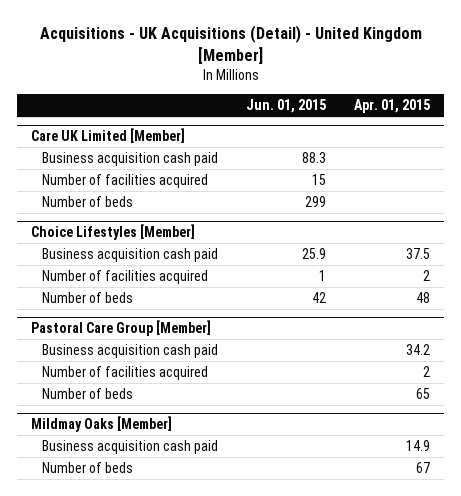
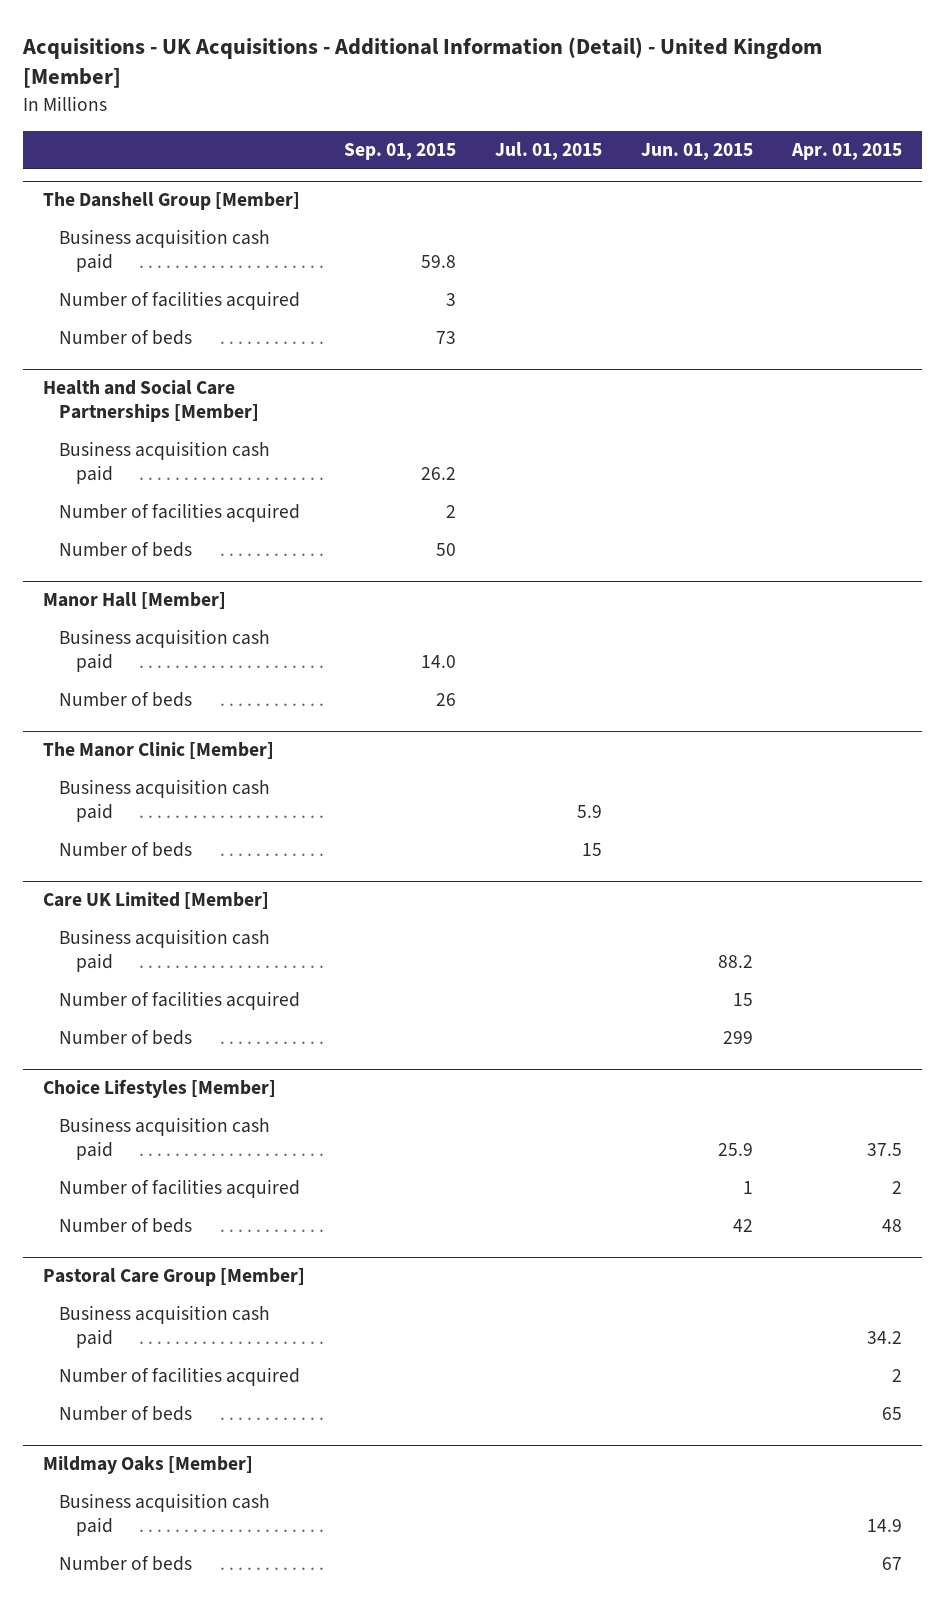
[39,25,422,65] Acquisitions - UK Acquisitions (Detail) - United Kingdom [Member] -> [22,36,823,89] Acquisitions - UK Acquisitions - Additional Information (Detail) - United Kingdom [Member]
none -> [343,142,456,160] Sep. 01, 2015
none -> [494,141,602,160] Jul. 01, 2015
none -> [42,192,300,211] The Danshell Group [Member]
none -> [59,229,271,273] Business acquisition cash paid
none -> [59,291,301,311] Number of facilities acquired
none -> [59,330,193,346] Number of beds
none -> [42,380,260,423] Health and Social Care Partnerships [Member]
none -> [59,441,271,485] Business acquisition cash paid
none -> [59,503,301,523] Number of facilities acquired
none -> [59,542,193,558] Number of beds
none -> [42,592,226,610] Manor Hall [Member]
none -> [59,629,271,673] Business acquisition cash paid
none -> [59,692,193,708] Number of beds
none -> [42,742,274,760] The Manor Clinic [Member]
none -> [59,779,271,823] Business acquisition cash paid
none -> [59,842,193,858] Number of beds
[301,151,326,163] 88.3 -> [717,955,753,969] 88.2

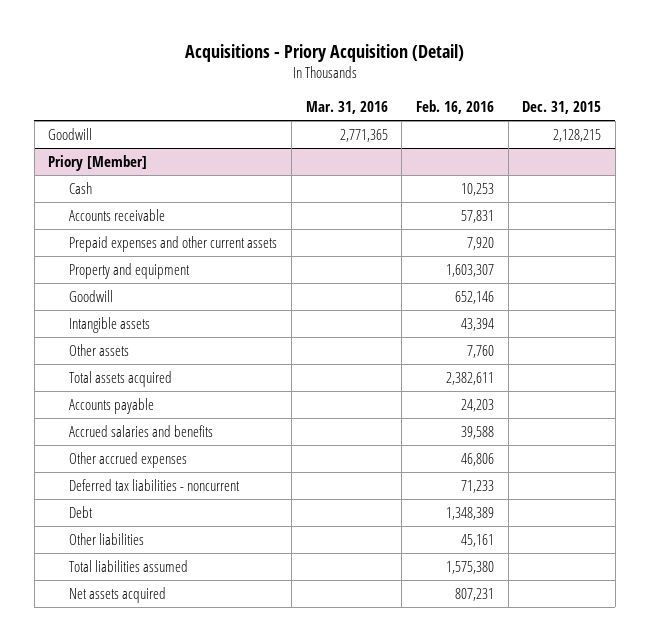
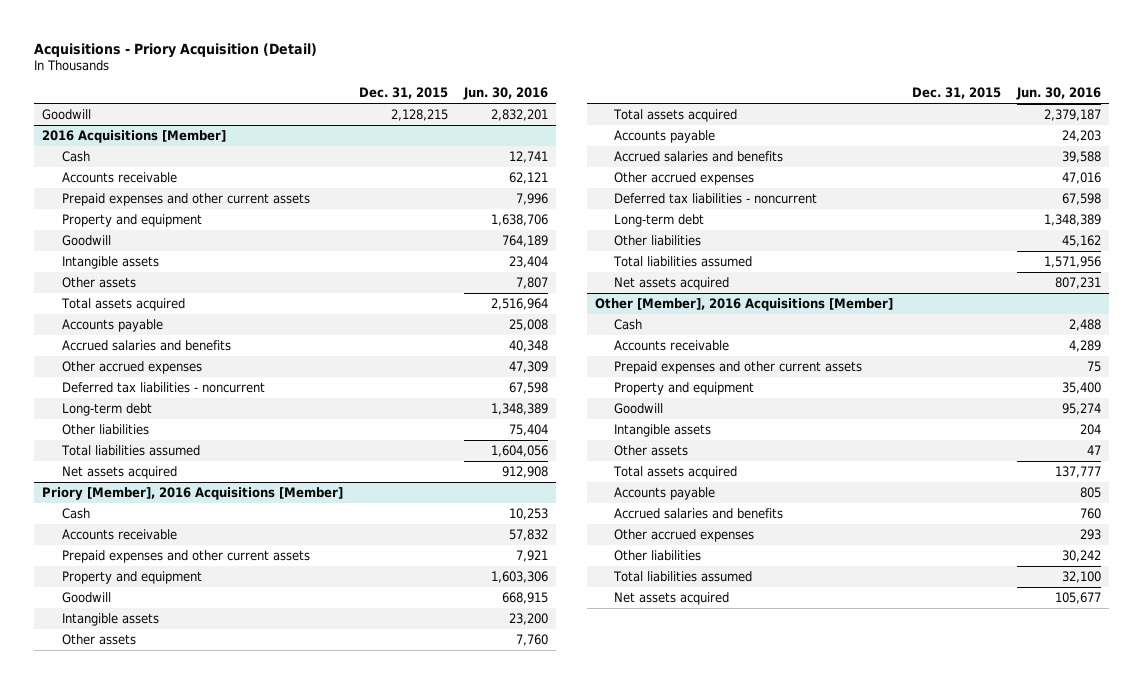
[305,101,388,115] Mar. 31, 2016 -> none
[415,100,494,115] Feb. 16, 2016 -> none
none -> [463,87,549,101] Jun. 30, 2016
none -> [42,129,227,143] 2016 Acquisitions [Member]
none -> [61,150,90,162] Cash
none -> [61,171,177,183] Accounts receivable
none -> [61,192,310,206] Prepaid expenses and other current assets
none -> [61,213,202,227] Property and equipment
none -> [61,234,111,246] Goodwill
none -> [61,255,159,269] Intangible assets
none -> [61,276,136,288] Other assets
none -> [60,297,185,311] Total assets acquired
none -> [61,318,163,332] Accounts payable
none -> [61,339,231,351] Accrued salaries and benefits
none -> [61,360,202,374] Other accrued expenses
none -> [61,381,265,393] Deferred tax liabilities - noncurrent
none -> [61,402,152,416] Long-term debt
none -> [61,423,149,435] Other liabilities
none -> [60,444,200,456] Total liabilities assumed
none -> [61,465,177,479] Net assets acquired
[48,154,148,171] Priory [Member] -> [42,486,344,500] Priory [Member], 2016 Acquisitions [Member]
[69,505,94,518] Debt -> [614,213,705,227] Long-term debt
none -> [595,297,894,311] Other [Member], 2016 Acquisitions [Member]
none -> [614,318,643,330] Cash
none -> [614,339,730,351] Accounts receivable
none -> [614,360,863,374] Prepaid expenses and other current assets
none -> [614,381,755,395] Property and equipment
none -> [614,402,664,414] Goodwill
none -> [614,423,712,437] Intangible assets
none -> [614,444,689,456] Other assets
none -> [613,465,738,479] Total assets acquired
none -> [614,486,716,500] Accounts payable
none -> [614,507,784,519] Accrued salaries and benefits
none -> [614,528,755,542] Other accrued expenses
none -> [614,549,702,561] Other liabilities
none -> [613,570,753,582] Total liabilities assumed
none -> [614,591,730,605] Net assets acquired

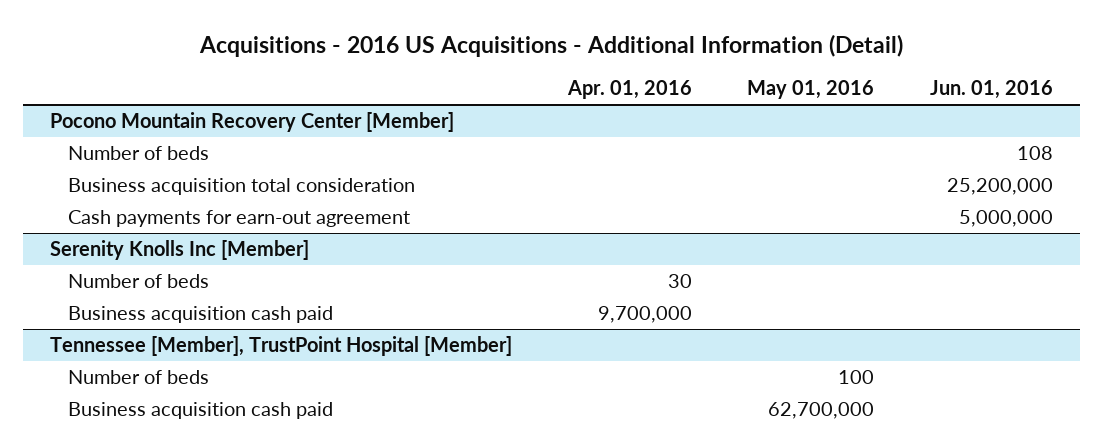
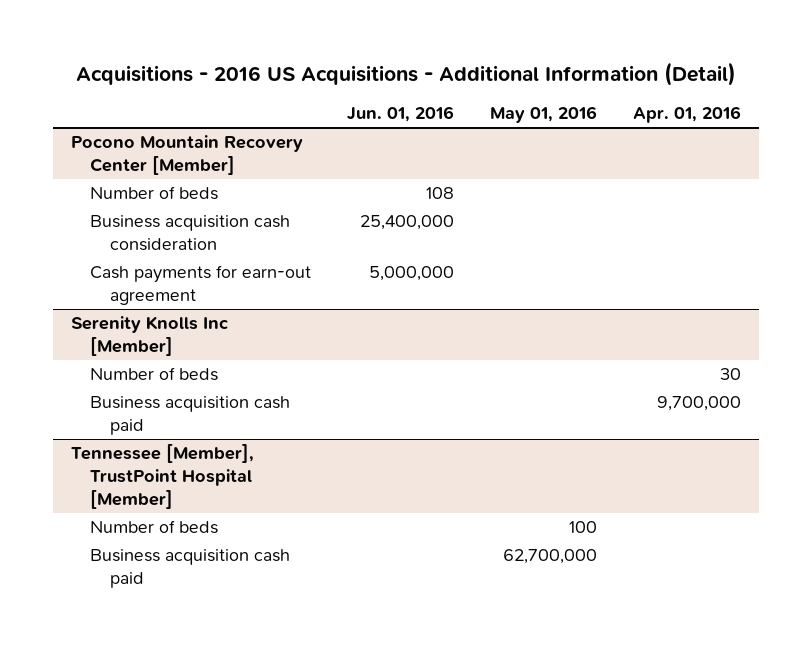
[68,177,416,195] Business acquisition total consideration -> [90,215,291,251] Business acquisition cash consideration
[946,177,1053,195] 25,200,000 -> [360,215,455,231] 25,400,000

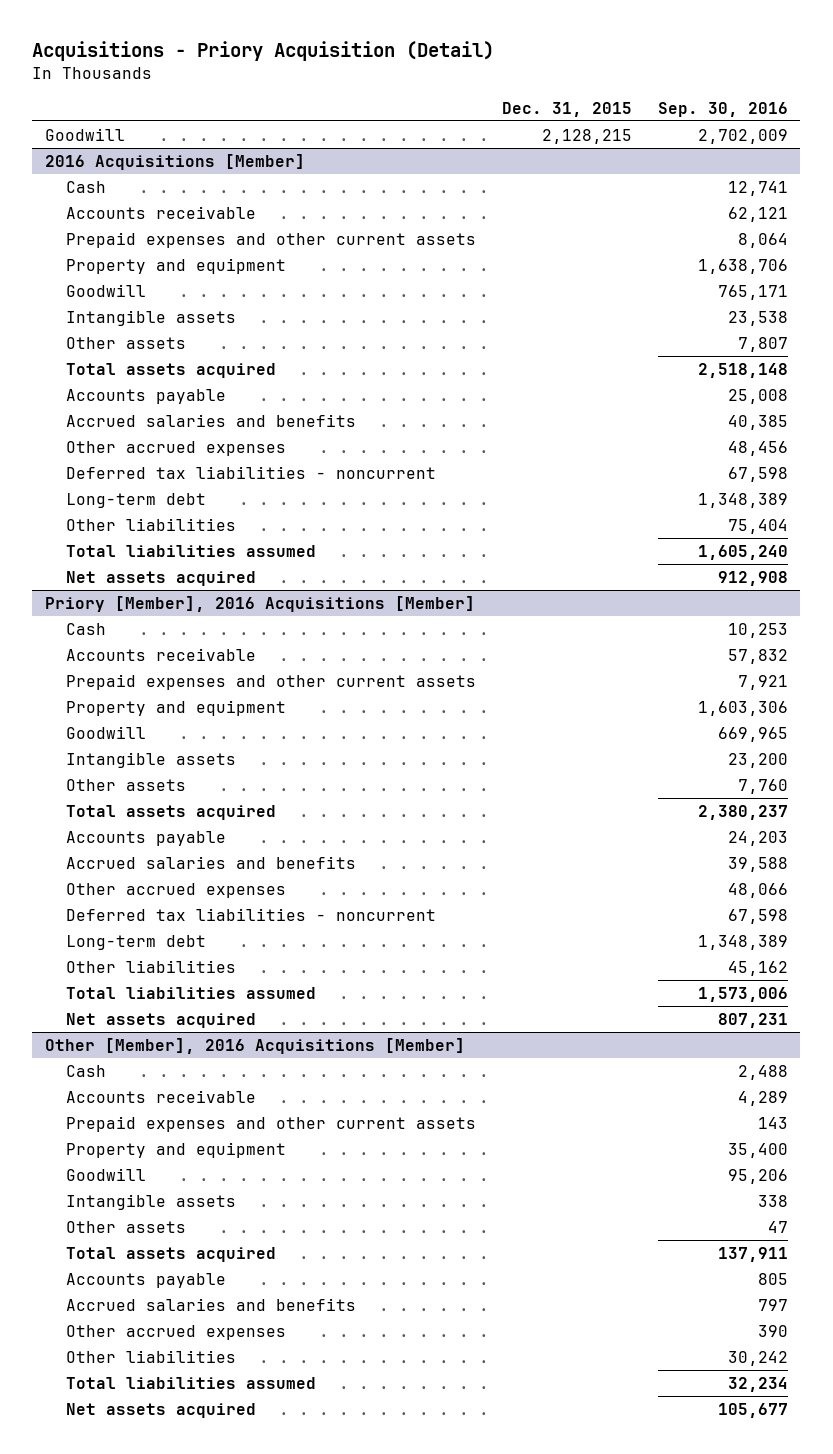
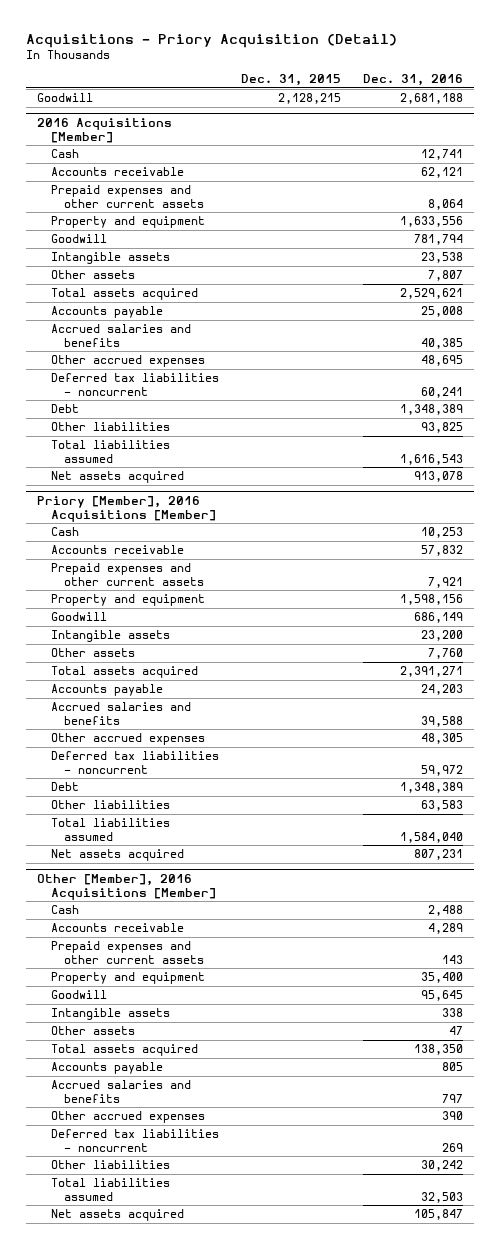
[657,101,788,117] Sep. 30, 2016 -> none
none -> [363,74,464,87] Dec. 31, 2016
[66,492,207,508] Long-term debt -> [50,404,79,414] Debt
[66,934,207,950] Long-term debt -> [50,782,79,792] Debt
none -> [50,1129,219,1152] Deferred tax liabilities - noncurrent

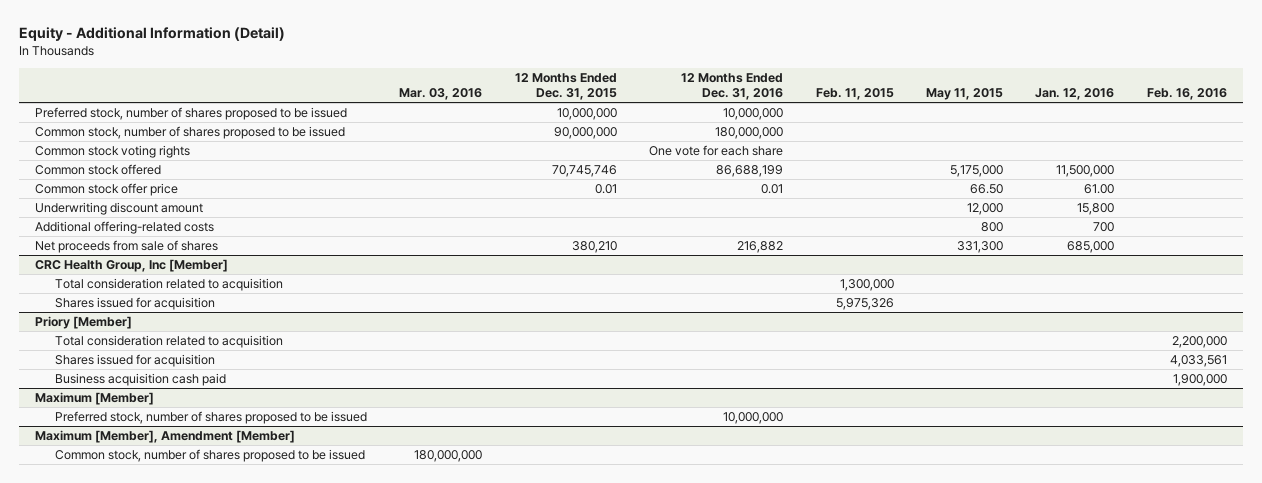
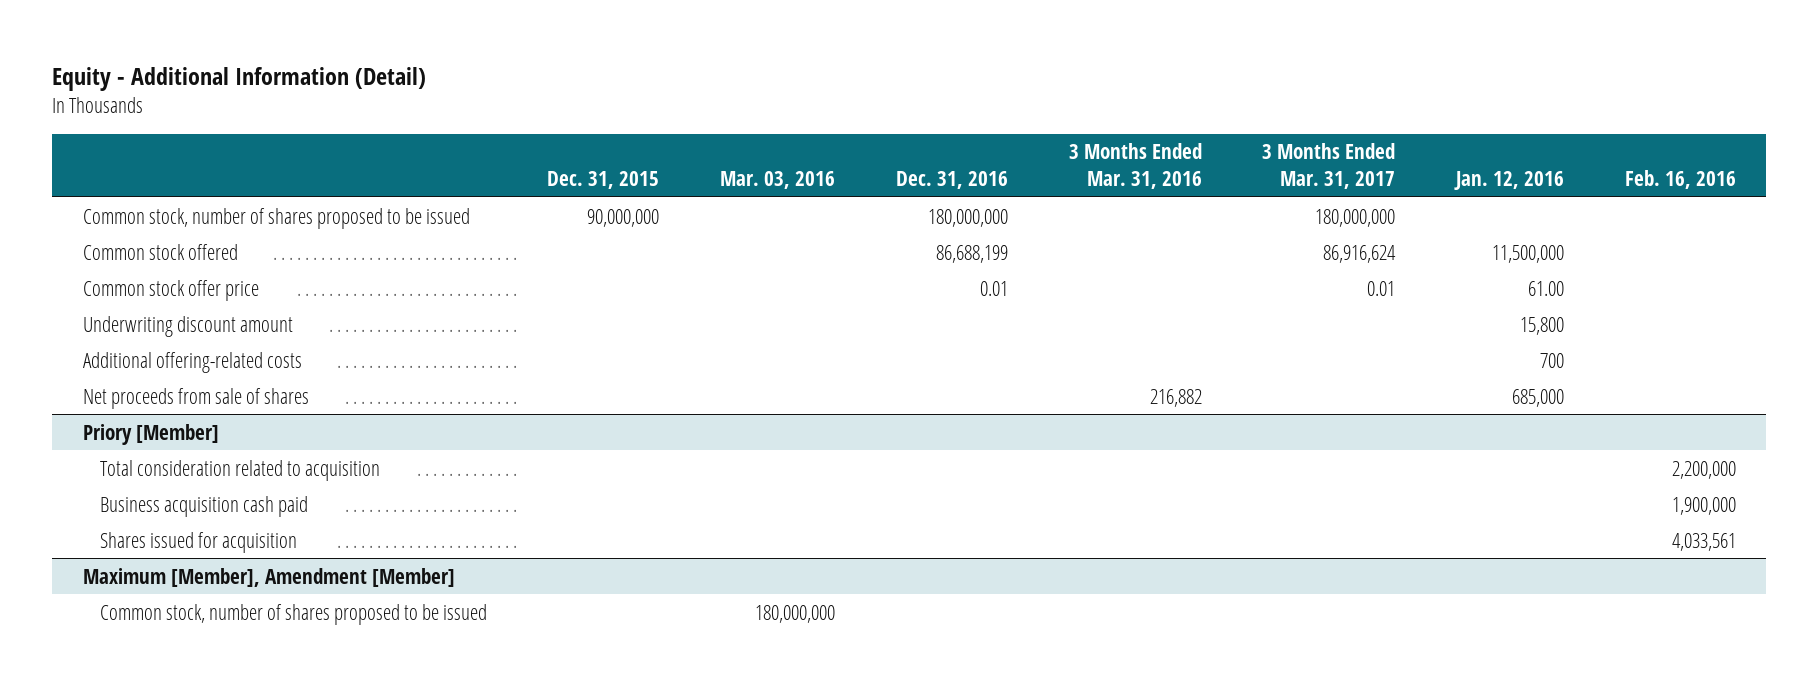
[514,72,617,100] 12 Months Ended Dec. 31, 2015 -> none
[681,72,784,100] 12 Months Ended Dec. 31, 2016 -> none
[815,87,894,100] Feb. 11, 2015 -> none
[926,87,1004,100] May 11, 2015 -> none
none -> [547,170,660,189] Dec. 31, 2015
none -> [895,170,1008,189] Dec. 31, 2016
none -> [1068,143,1202,189] 3 Months Ended Mar. 31, 2016
none -> [1262,143,1396,189] 3 Months Ended Mar. 31, 2017
[34,107,347,121] Preferred stock, number of shares proposed to be issued -> none
[34,145,190,159] Common stock voting rights -> none
[34,259,228,273] CRC Health Group, Inc [Member] -> none
[54,278,283,292] Total consideration related to acquisition -> none
[54,297,215,311] Shares issued for acquisition -> none
[34,392,154,406] Maximum [Member] -> none
[54,411,367,425] Preferred stock, number of shares proposed to be issued -> none
[54,354,215,368] Shares issued for acquisition -> [99,531,297,553] Shares issued for acquisition

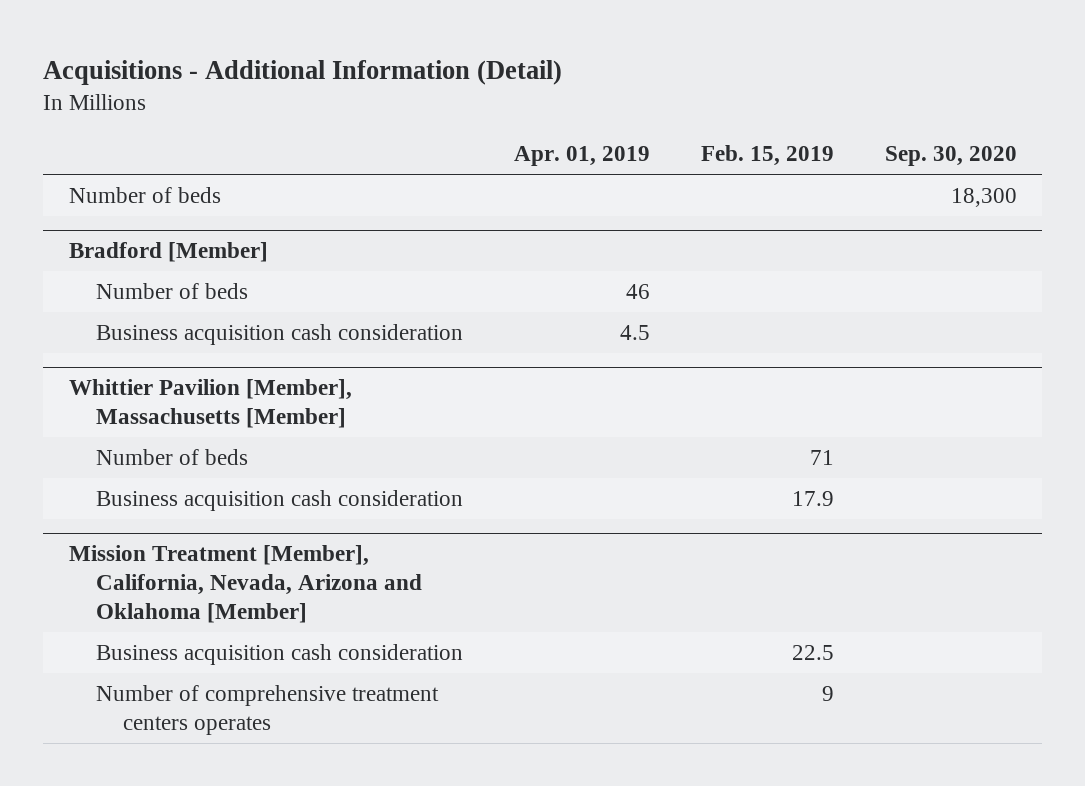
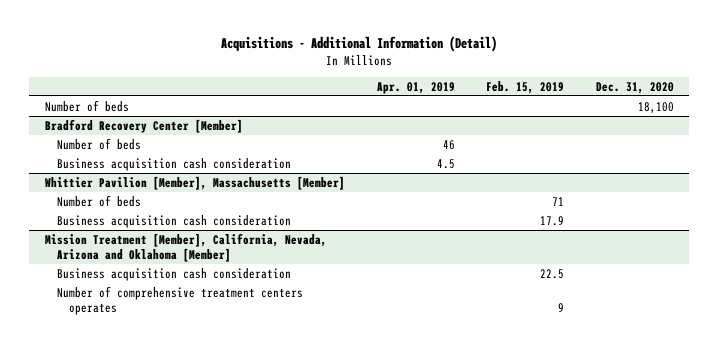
[884,146,1017,167] Sep. 30, 2020 -> none
none -> [595,81,674,94] Dec. 31, 2020
[68,242,268,263] Bradford [Member] -> [45,118,244,133] Bradford Recovery Center [Member]

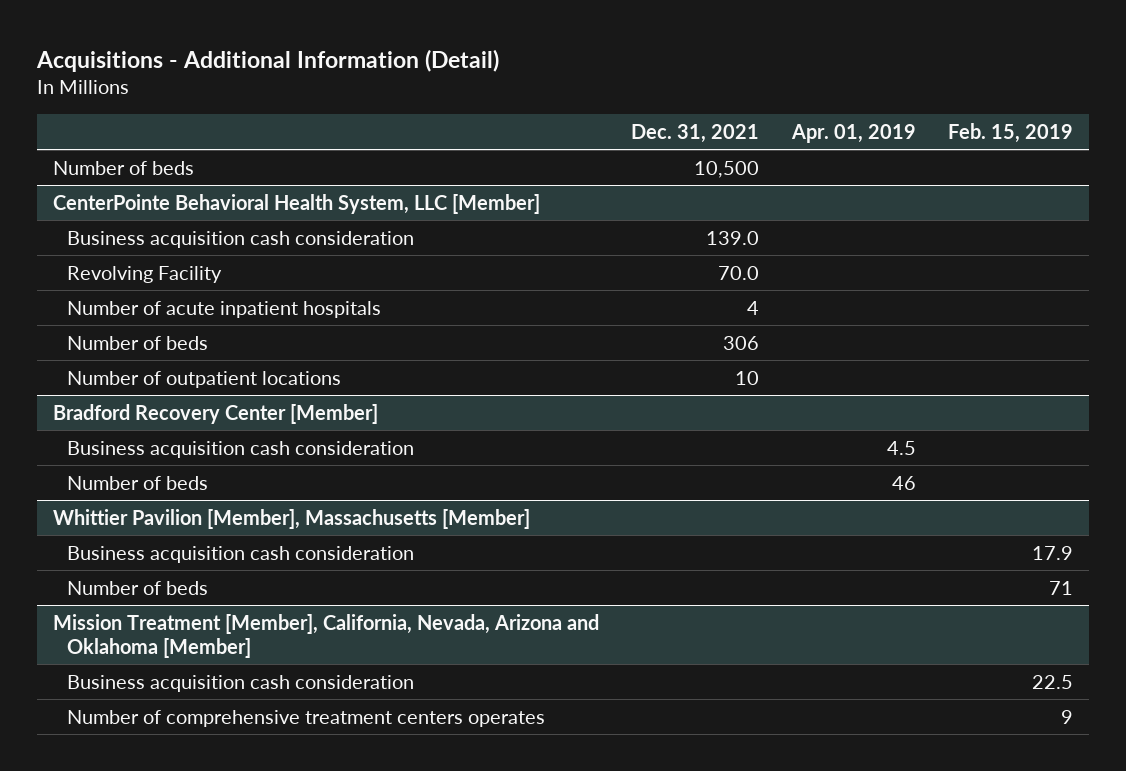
[595,81,674,94] Dec. 31, 2020 -> none
none -> [631,123,760,143] Dec. 31, 2021
none -> [53,193,541,214] CenterPointe Behavioral Health System, LLC [Member]
none -> [67,230,415,248] Business acquisition cash consideration
none -> [67,265,223,283] Revolving Facility
none -> [67,300,382,318] Number of acute inpatient hospitals
none -> [67,335,209,350] Number of beds
none -> [67,370,342,388] Number of outpatient locations
[57,137,142,150] Number of beds -> [67,475,209,490] Number of beds
[57,194,142,207] Number of beds -> [67,580,209,595] Number of beds

